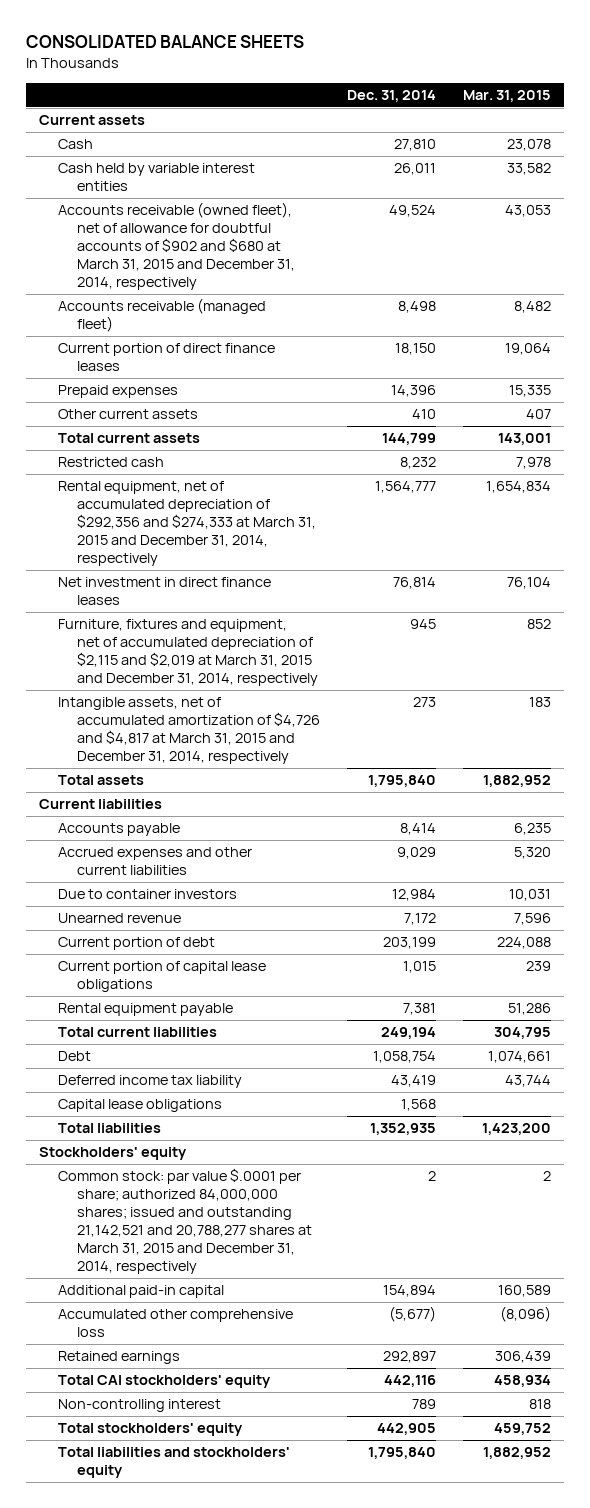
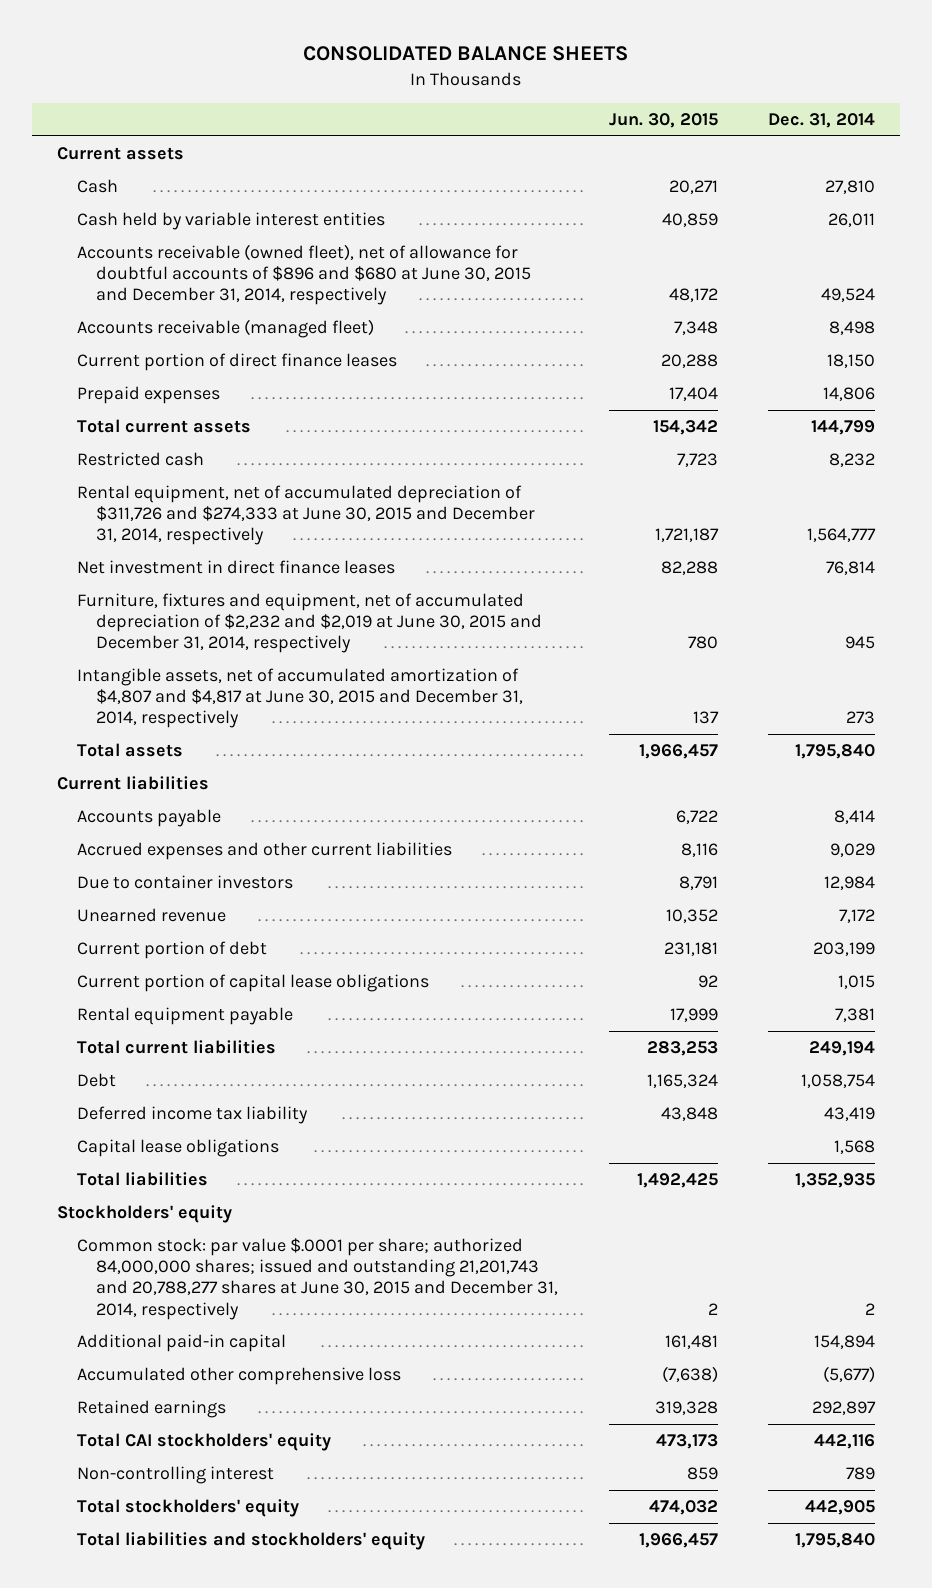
[462,90,551,103] Mar. 31, 2015 -> none
none -> [608,113,718,129] Jun. 30, 2015
[58,202,295,291] Accounts receivable (owned fleet), net of allowance for doubtful accounts of $902 and $680 at March 31, 2015 and December 31, 2014, respectively -> [76,244,532,306] Accounts receivable (owned fleet), net of allowance for doubtful accounts of $896 and $680 at June 30, 2015 and December 31, 2014, respectively
[58,409,199,420] Other current assets -> none
[390,385,436,398] 14,396 -> [822,387,875,402] 14,806
[58,481,316,567] Rental equipment, net of accumulated depreciation of $292,356 and $274,333 at March 31, 2015 and December 31, 2014, respectively -> [76,485,536,546] Rental equipment, net of accumulated depreciation of $311,726 and $274,333 at June 30, 2015 and December 31, 2014, respectively
[58,619,318,687] Furniture, fixtures and equipment, net of accumulated depreciation of $2,115 and $2,019 at March 31, 2015 and December 31, 2014, respectively -> [76,593,543,654] Furniture, fixtures and equipment, net of accumulated depreciation of $2,232 and $2,019 at June 30, 2015 and December 31, 2014, respectively
[58,697,320,765] Intangible assets, net of accumulated amortization of $4,726 and $4,817 at March 31, 2015 and December 31, 2014, respectively -> [76,668,524,729] Intangible assets, net of accumulated amortization of $4,807 and $4,817 at June 30, 2015 and December 31, 2014, respectively
[58,1168,312,1274] Common stock: par value $.0001 per share; authorized 84,000,000 shares; issued and outstanding 21,142,521 and 20,788,277 shares at March 31, 2015 and December 31, 2014, respectively -> [76,1238,559,1320] Common stock: par value $.0001 per share; authorized 84,000,000 shares; issued and outstanding 21,201,743 and 20,788,277 shares at June 30, 2015 and December 31, 2014, respectively

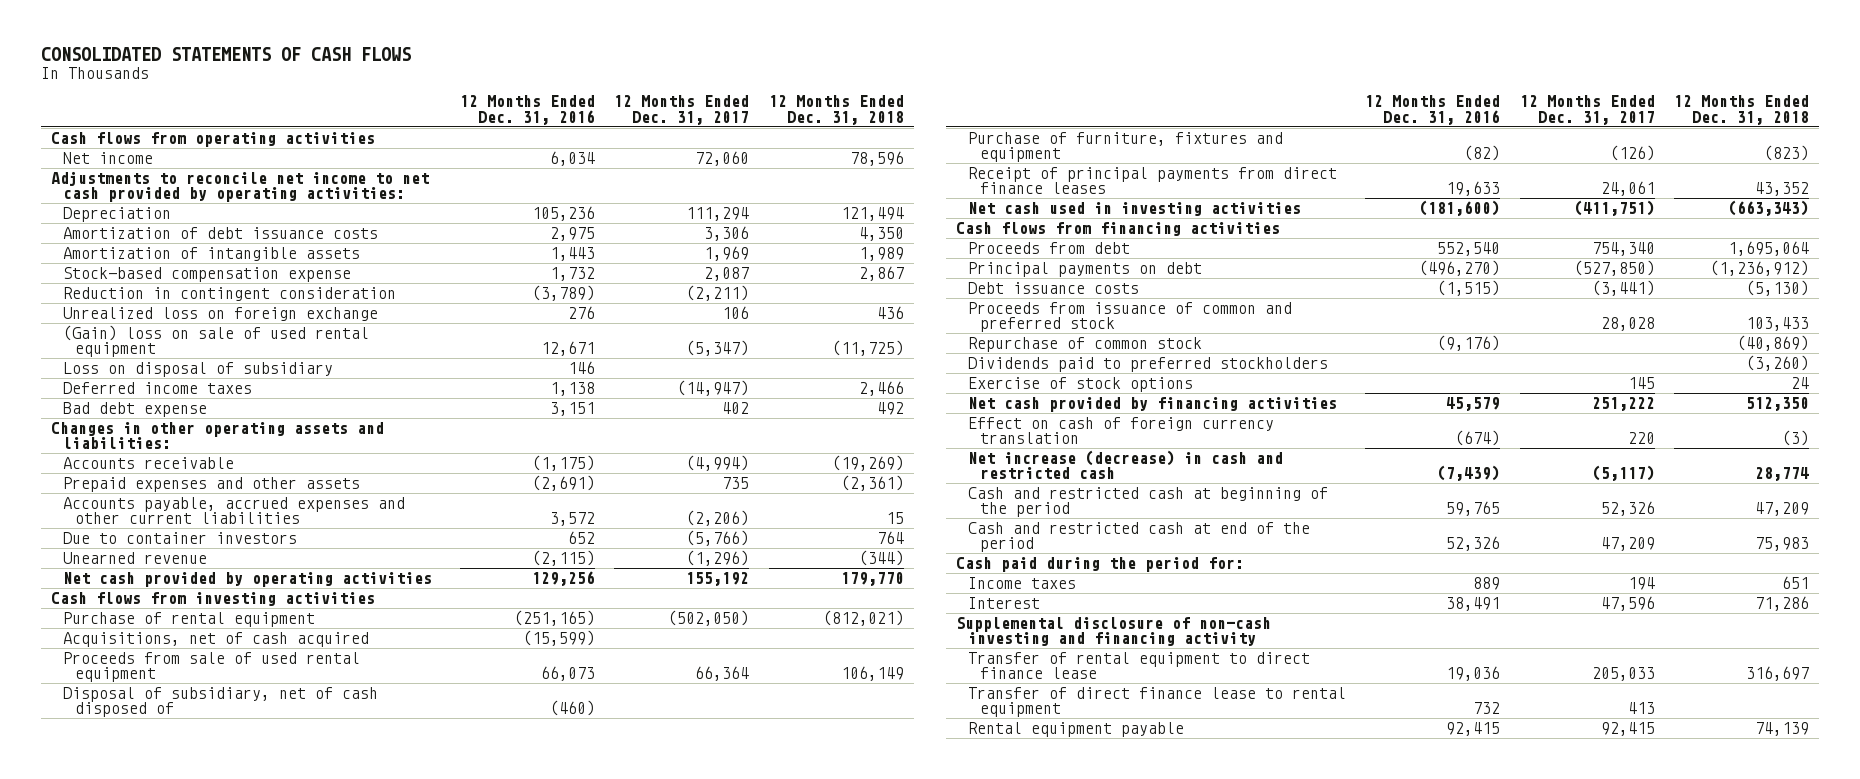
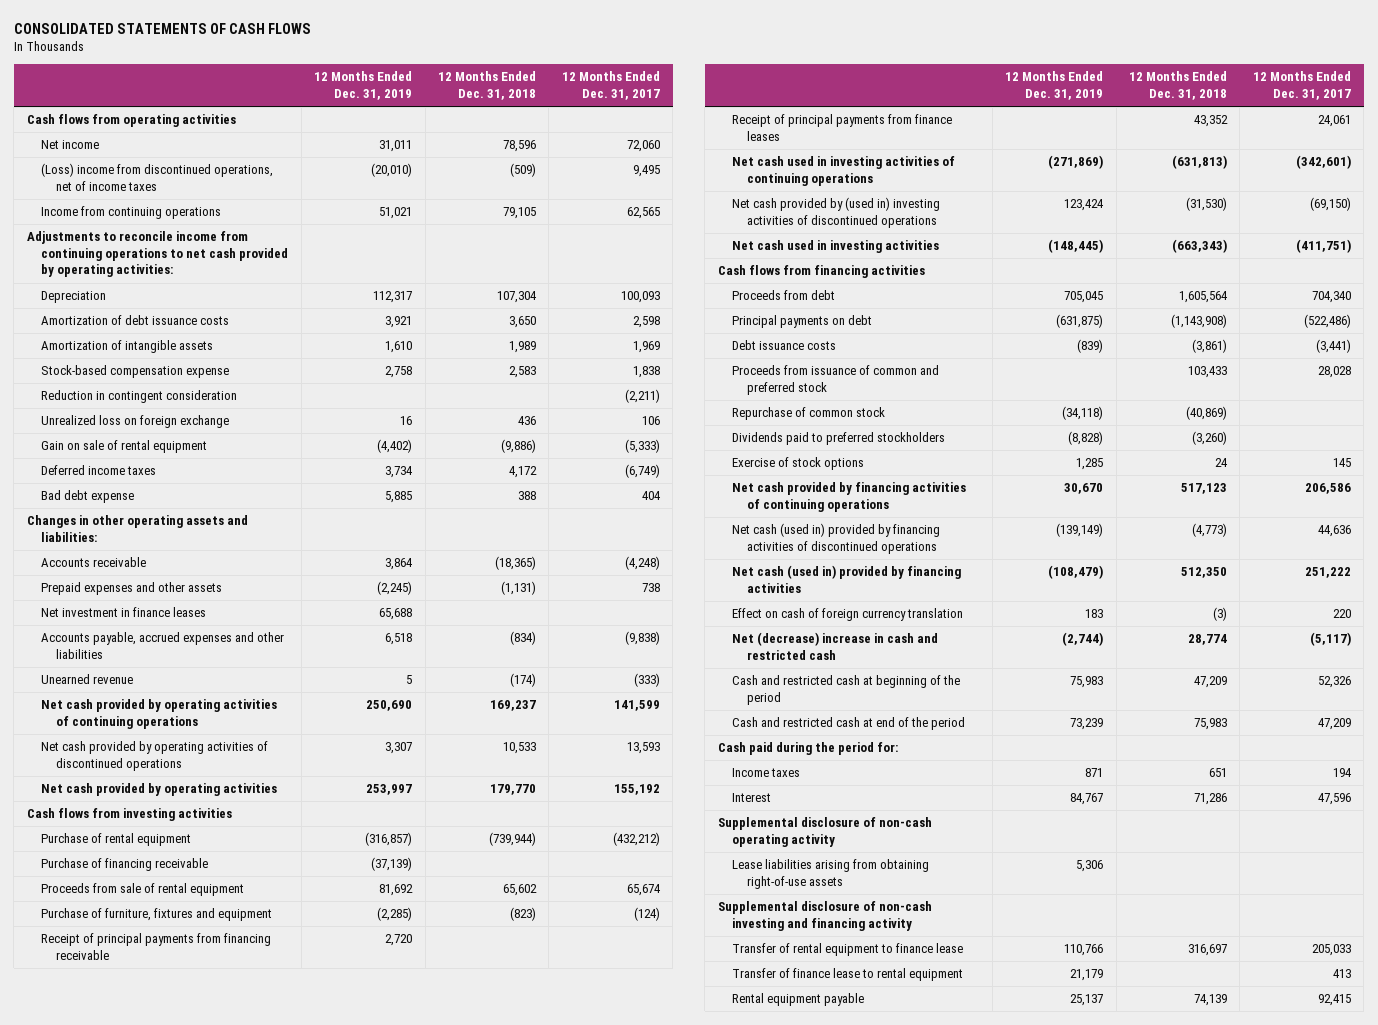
[460,95,596,125] 12 Months Ended Dec. 31, 2016 -> none
none -> [314,71,413,100] 12 Months Ended Dec. 31, 2019
none -> [41,163,274,191] (Loss) income from discontinued operations, net of income taxes
none -> [41,206,222,220] Income from continuing operations
[50,170,429,203] Adjustments to reconcile net income to net cash provided by operating activities: -> [26,231,289,278] Adjustments to reconcile income from continuing operations to net cash provided by operating activities:
[686,206,750,221] 111,294 -> [620,291,660,304] 100,093
[840,206,904,221] 121,494 -> [497,291,538,304] 107,304
[704,225,750,241] 3,306 -> [632,316,660,329] 2,598
[858,226,904,241] 4,350 -> [509,316,537,329] 3,650
[704,266,750,281] 2,087 -> [632,366,660,379] 1,838
[858,265,904,281] 2,867 -> [509,366,537,379] 2,583
[62,361,333,377] Loss on disposal of subsidiary -> none
[62,324,369,358] (Gain) loss on sale of used rental equipment -> [41,440,208,454] Gain on sale of rental equipment
[686,340,750,357] (5,347) -> [624,439,660,454] (5,333)
[831,340,904,357] (11,725) -> [501,439,537,454] (9,886)
[677,379,750,396] (14,947) -> [624,464,660,479] (6,749)
[858,380,904,396] 2,466 -> [509,466,538,479] 4,172
[722,401,750,414] 402 -> [641,491,661,501] 404
[876,401,904,415] 492 -> [518,491,537,501] 388
[62,531,297,544] Due to container investors -> none
[686,454,750,471] (4,994) -> [624,556,660,571] (4,248)
[831,454,904,471] (19,269) -> [495,556,537,571] (18,365)
[722,476,750,489] 735 -> [641,583,660,593] 738
[840,474,904,491] (2,361) -> [501,581,537,596] (1,131)
none -> [41,607,207,618] Net investment in finance leases
[62,496,405,525] Accounts payable, accrued expenses and other current liabilities -> [41,632,285,659] Accounts payable, accrued expenses and other liabilities
[686,510,750,527] (2,206) -> [624,631,660,646] (9,838)
[885,512,904,525] 15 -> [510,631,537,646] (834)
[686,549,750,566] (1,296) -> [633,673,660,688] (333)
[858,549,904,566] (344) -> [510,673,537,688] (174)
none -> [41,699,278,729] Net cash provided by operating activities of continuing operations
none -> [41,741,269,771] Net cash provided by operating activities of discontinued operations
[62,631,369,647] Acquisitions, net of cash acquired -> none
[62,686,378,718] Disposal of subsidiary, net of cash disposed of -> none
[668,609,750,626] (502,050) -> [612,832,660,847] (432,212)
[822,609,904,626] (812,021) -> [489,832,537,847] (739,944)
none -> [41,858,209,872] Purchase of financing receivable
[62,651,360,683] Proceeds from sale of used rental equipment -> [41,883,245,897] Proceeds from sale of rental equipment
[695,666,750,682] 66,364 -> [626,884,661,897] 65,674
[840,666,904,682] 106,149 -> [503,884,538,897] 65,602
[1609,145,1655,162] (126) -> [633,907,660,922] (124)
none -> [41,933,272,960] Receipt of principal payments from financing receivable
[968,166,1338,195] Receipt of principal payments from direct finance leases -> [732,114,953,141] Receipt of principal payments from finance leases
none -> [732,156,956,186] Net cash used in investing activities of continuing operations
none -> [732,197,941,228] Net cash provided by (used in) investing activities of discontinued operations
[1591,241,1655,256] 754,340 -> [1311,291,1351,304] 704,340
[1728,240,1810,256] 1,695,064 -> [1178,291,1228,304] 1,605,564
[1573,259,1655,276] (527,850) -> [1303,314,1351,329] (522,486)
[1710,259,1810,276] (1,236,912) -> [1170,314,1227,329] (1,143,908)
[1746,279,1810,296] (5,130) -> [1191,339,1227,354] (3,861)
none -> [732,482,967,512] Net cash provided by financing activities of continuing operations
none -> [732,523,941,554] Net cash (used in) provided by financing activities of discontinued operations
[968,396,1338,412] Net cash provided by financing activities -> [732,565,962,593] Net cash (used in) provided by financing activities
[968,449,1284,480] Net increase (decrease) in cash and restricted cash -> [732,632,939,660] Net (decrease) increase in cash and restricted cash
none -> [717,817,932,847] Supplemental disclosure of non-cash operating activity
none -> [732,859,930,889] Lease liabilities arising from obtaining right-of-use assets
[968,651,1311,680] Transfer of rental equipment to direct finance lease -> [732,943,964,957] Transfer of rental equipment to finance lease
[968,686,1347,718] Transfer of direct finance lease to rental equipment -> [732,968,964,982] Transfer of finance lease to rental equipment

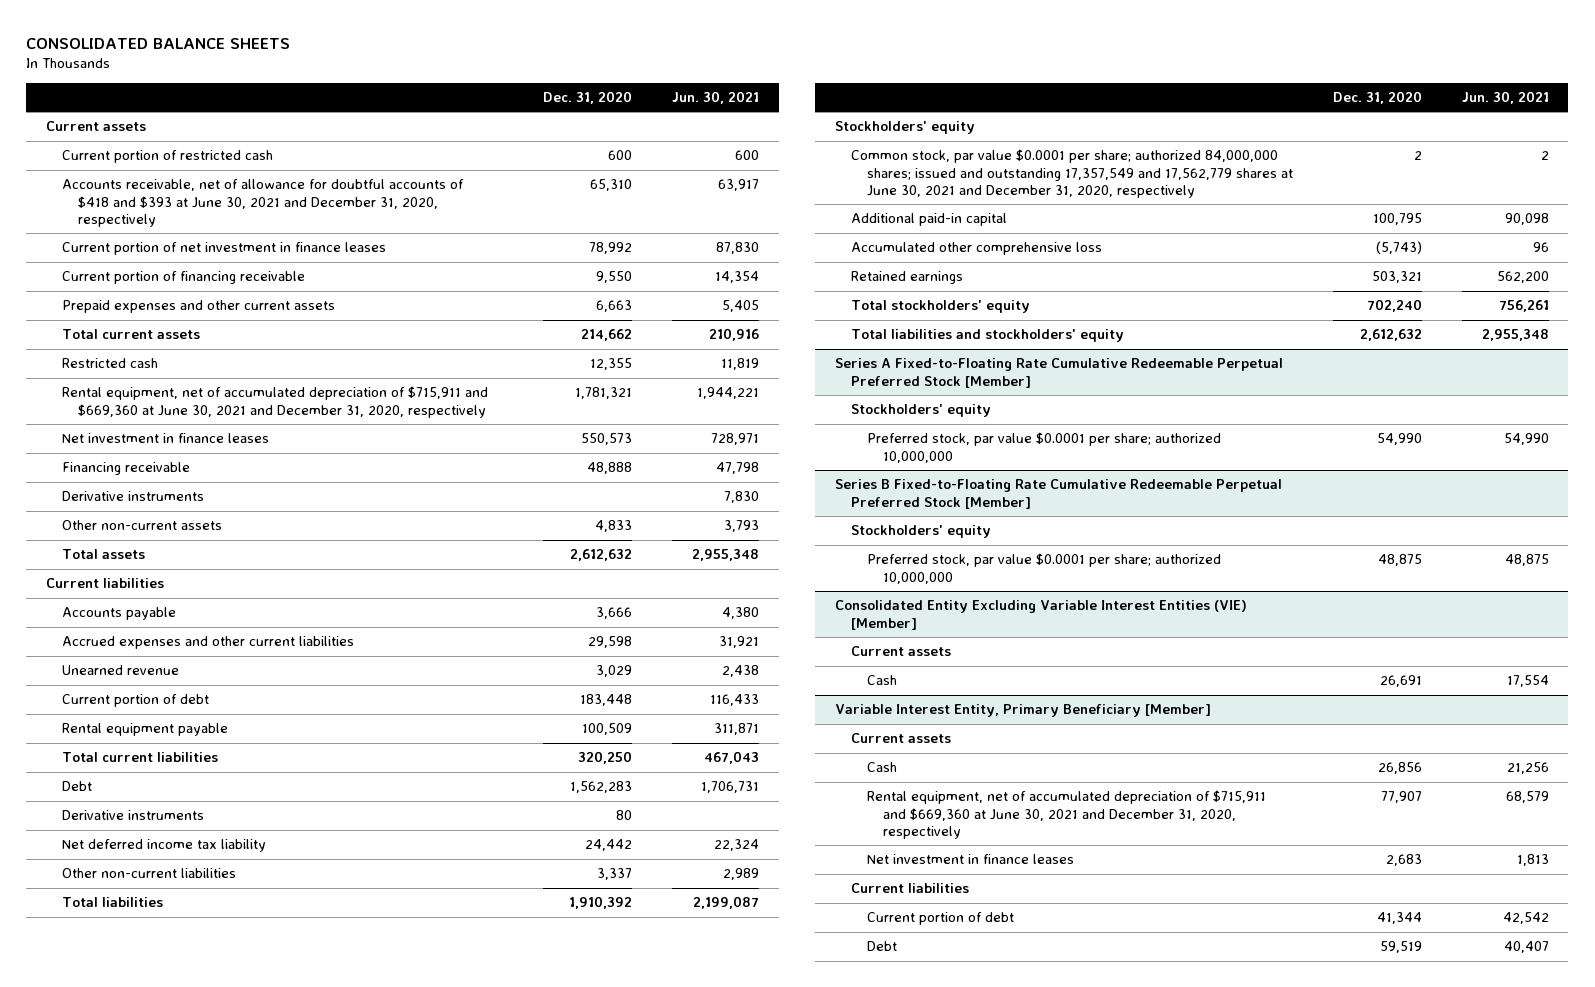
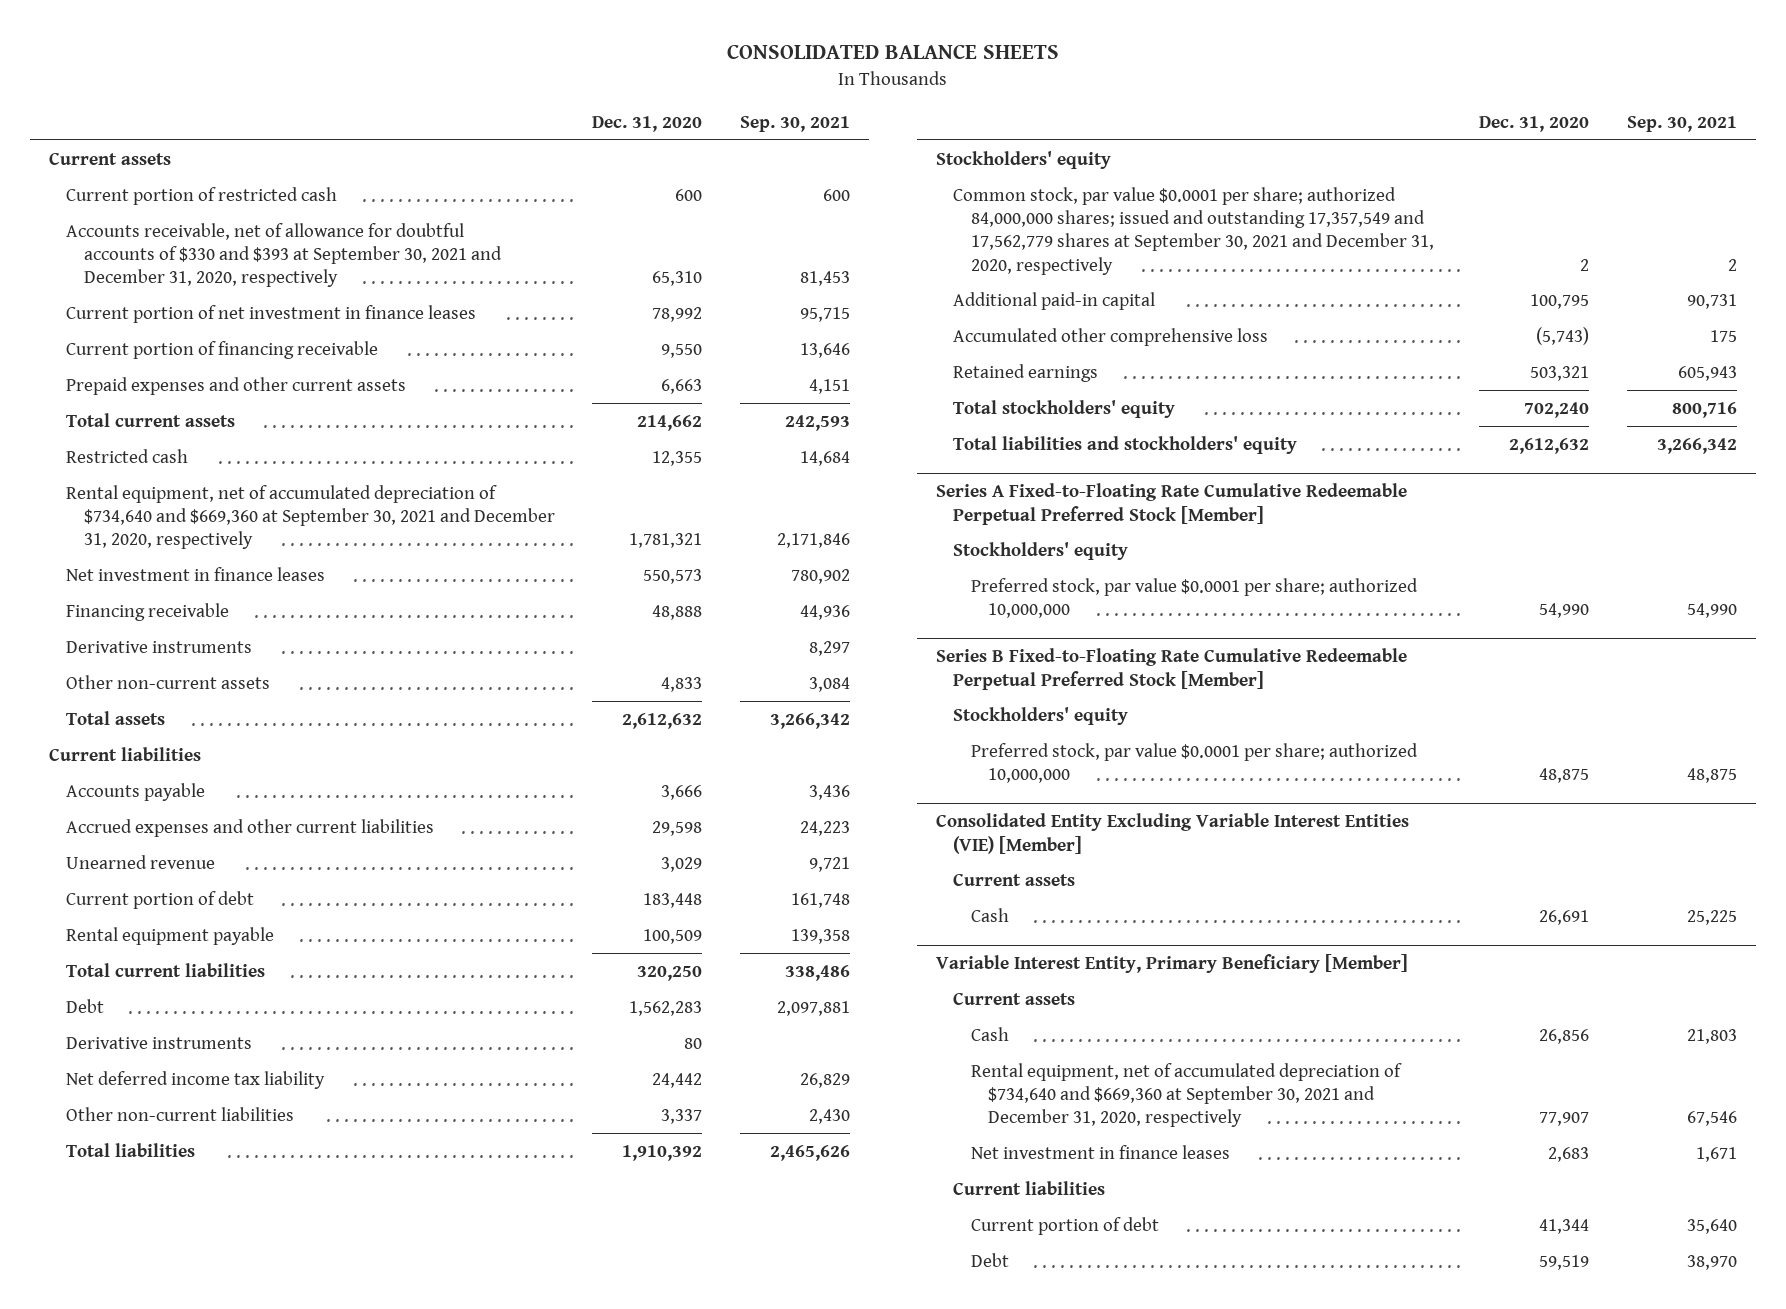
[672,90,760,104] Jun. 30, 2021 -> none
none -> [740,115,851,132] Sep. 30, 2021
[61,179,464,227] Accounts receivable, net of allowance for doubtful accounts of $418 and $393 at June 30, 2021 and December 31, 2020, respectively -> [66,222,502,288] Accounts receivable, net of allowance for doubtful accounts of $330 and $393 at September 30, 2021 and December 31, 2020, respectively
[61,386,488,418] Rental equipment, net of accumulated depreciation of $715,911 and $669,360 at June 30, 2021 and December 31, 2020, respectively -> [66,484,555,550] Rental equipment, net of accumulated depreciation of $734,640 and $669,360 at September 30, 2021 and December 31, 2020, respectively
[851,149,1293,198] Common stock, par value $0.0001 per share; authorized 84,000,000 shares; issued and outstanding 17,357,549 and 17,562,779 shares at June 30, 2021 and December 31, 2020, respectively -> [953,186,1434,275] Common stock, par value $0.0001 per share; authorized 84,000,000 shares; issued and outstanding 17,357,549 and 17,562,779 shares at September 30, 2021 and December 31, 2020, respectively
[866,790,1266,839] Rental equipment, net of accumulated depreciation of $715,911 and $669,360 at June 30, 2021 and December 31, 2020, respectively -> [970,1062,1402,1128] Rental equipment, net of accumulated depreciation of $734,640 and $669,360 at September 30, 2021 and December 31, 2020, respectively

